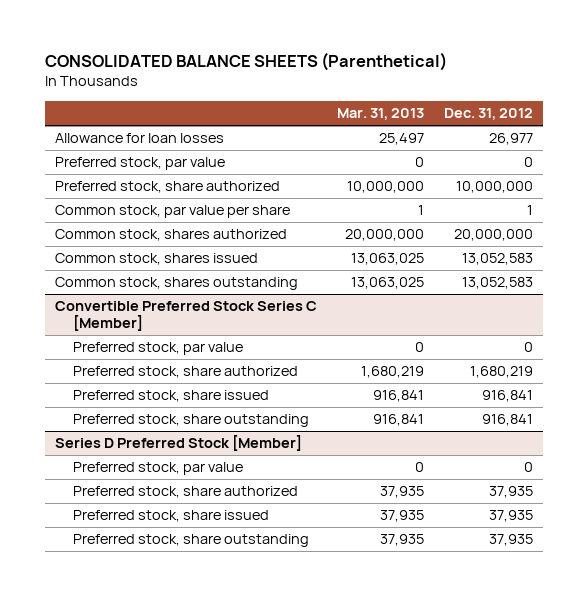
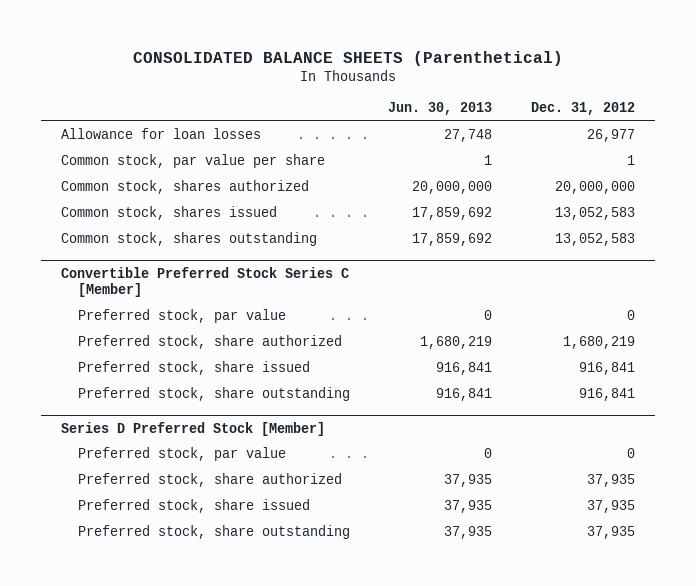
[336,108,424,121] Mar. 31, 2013 -> none
none -> [388,102,493,116] Jun. 30, 2013
[54,157,225,171] Preferred stock, par value -> none
[54,181,280,194] Preferred stock, share authorized -> none

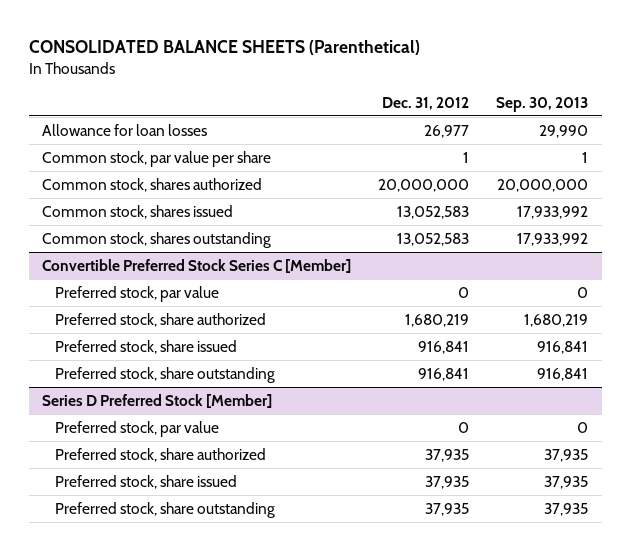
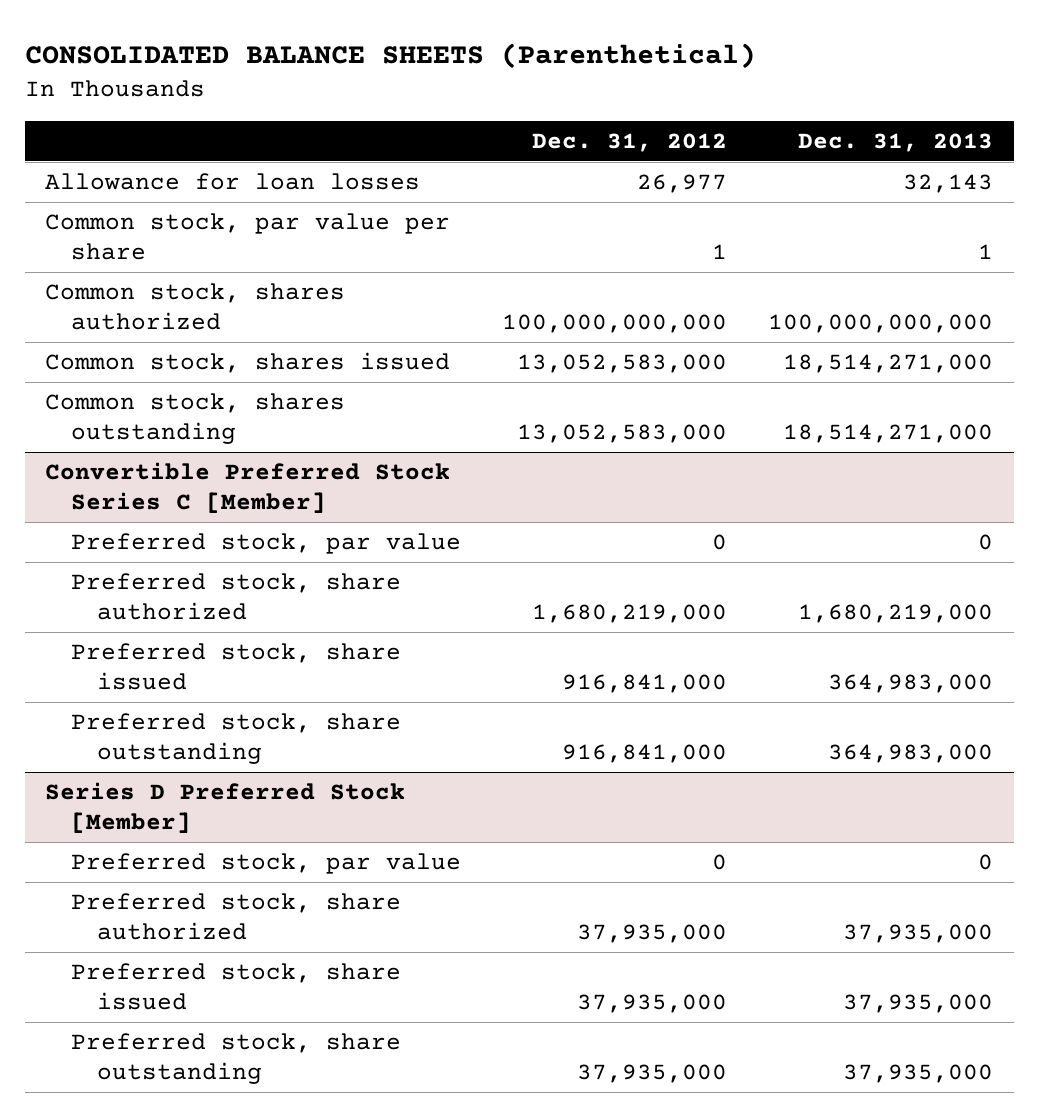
[496,96,589,112] Sep. 30, 2013 -> none
none -> [798,133,994,153] Dec. 31, 2013
[378,178,470,192] 20,000,000 -> [502,313,728,333] 100,000,000,000
[397,205,470,219] 13,052,583 -> [517,354,728,374] 13,052,583,000
[397,232,470,246] 13,052,583 -> [517,423,728,443] 13,052,583,000
[405,313,470,327] 1,680,219 -> [532,603,728,623] 1,680,219,000
[418,340,470,354] 916,841 -> [562,673,728,693] 916,841,000
[418,367,470,381] 916,841 -> [562,743,728,763] 916,841,000
[425,448,470,462] 37,935 -> [577,923,728,943] 37,935,000
[425,475,470,489] 37,935 -> [577,993,728,1013] 37,935,000
[425,502,470,516] 37,935 -> [577,1063,728,1083] 37,935,000

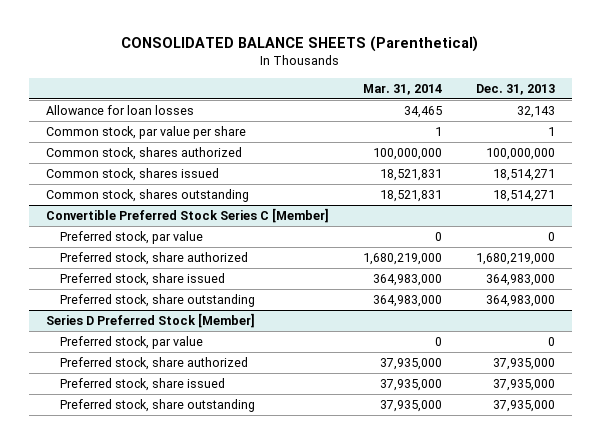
[532,133,728,153] Dec. 31, 2012 -> none
none -> [362,83,442,95] Mar. 31, 2014
[768,313,994,333] 100,000,000,000 -> [485,147,555,160] 100,000,000
[783,354,994,374] 18,514,271,000 -> [492,168,555,181] 18,514,271
[783,423,994,443] 18,514,271,000 -> [492,189,555,202] 18,514,271

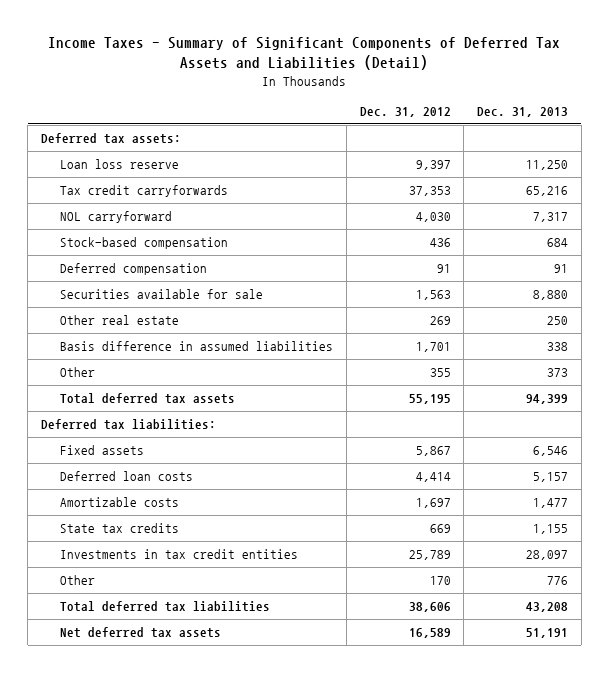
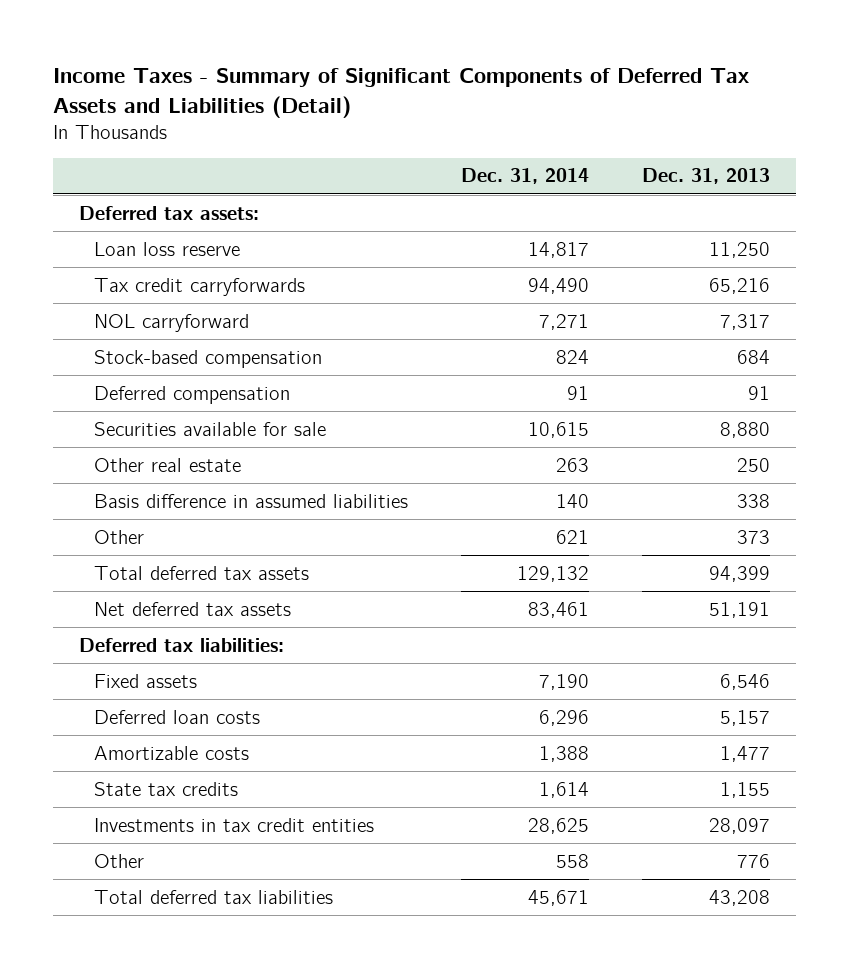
[359,106,451,117] Dec. 31, 2012 -> none
none -> [460,168,589,185] Dec. 31, 2014
[60,627,222,639] Net deferred tax assets -> [93,601,291,616] Net deferred tax assets

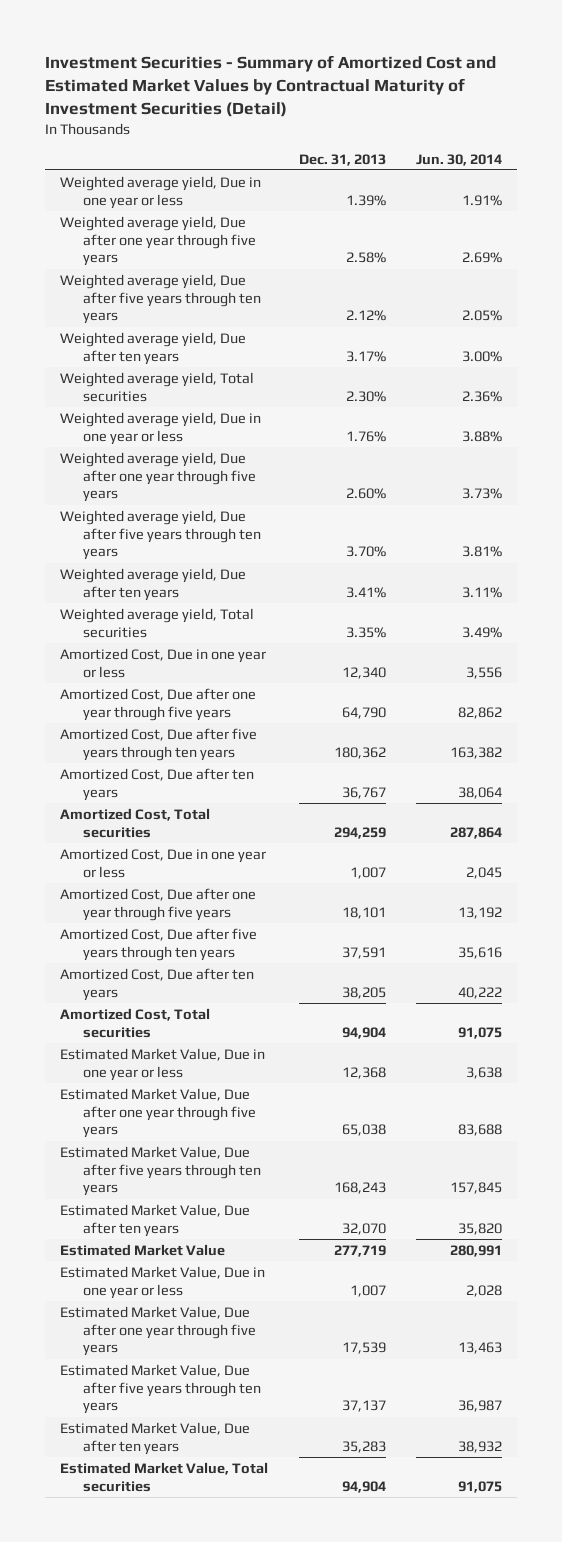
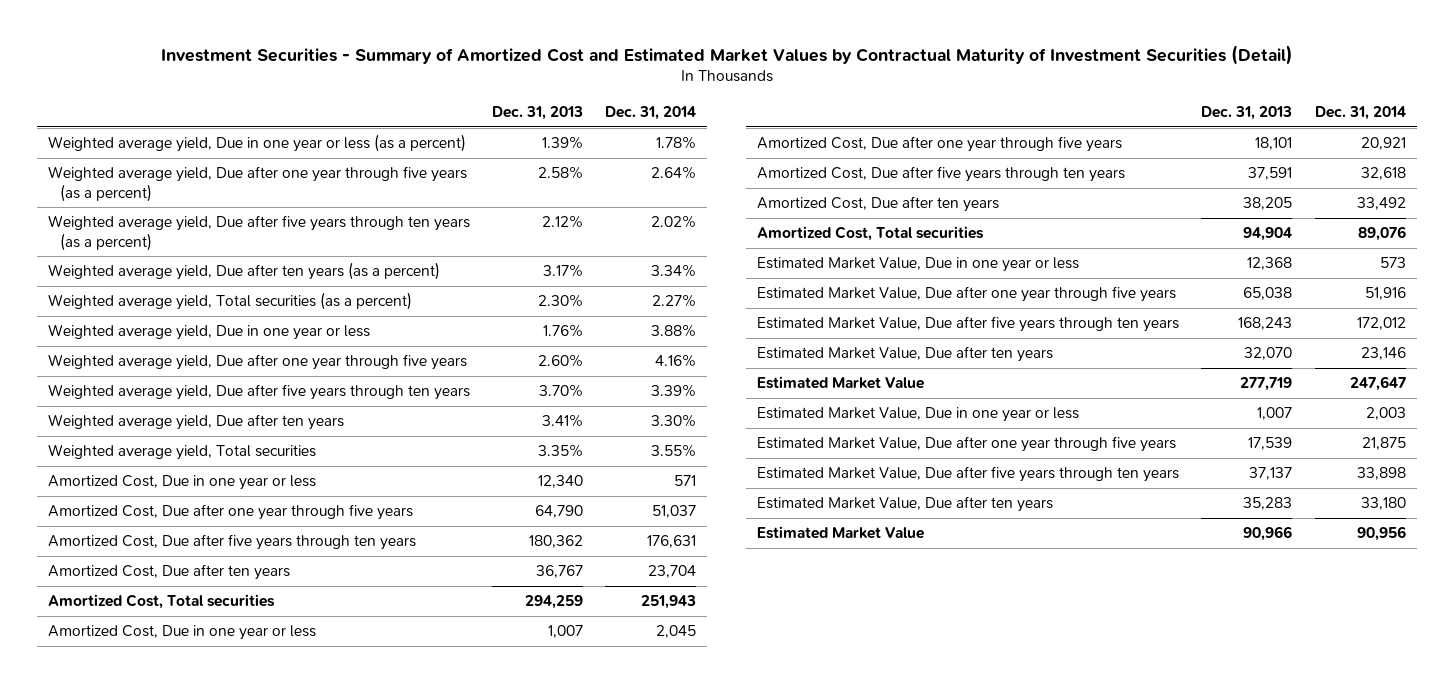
[416,153,503,166] Jun. 30, 2014 -> none
none -> [605,105,697,120] Dec. 31, 2014
[60,175,262,209] Weighted average yield, Due in one year or less -> [47,134,466,153] Weighted average yield, Due in one year or less (as a percent)
[60,215,256,267] Weighted average yield, Due after one year through five years -> [47,166,467,202] Weighted average yield, Due after one year through five years (as a percent)
[60,273,261,325] Weighted average yield, Due after five years through ten years -> [47,215,470,251] Weighted average yield, Due after five years through ten years (as a percent)
[60,331,247,365] Weighted average yield, Due after ten years -> [47,262,440,281] Weighted average yield, Due after ten years (as a percent)
[60,371,255,402] Weighted average yield, Total securities -> [47,292,412,311] Weighted average yield, Total securities (as a percent)
[60,1461,269,1492] Estimated Market Value, Total securities -> [757,526,925,540] Estimated Market Value
[341,1480,386,1493] 94,904 -> [1243,526,1293,542] 90,966

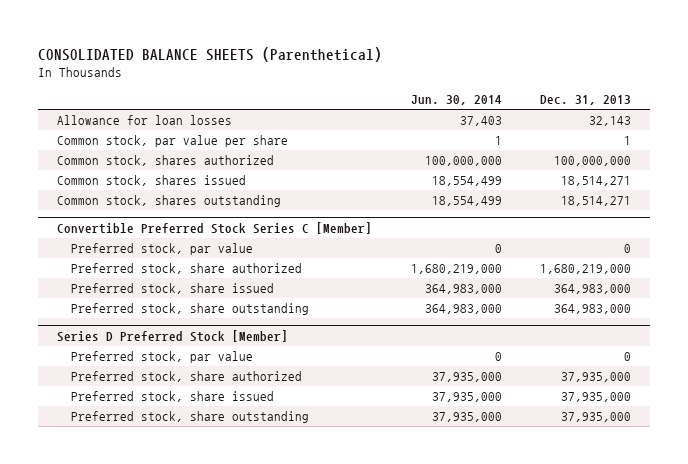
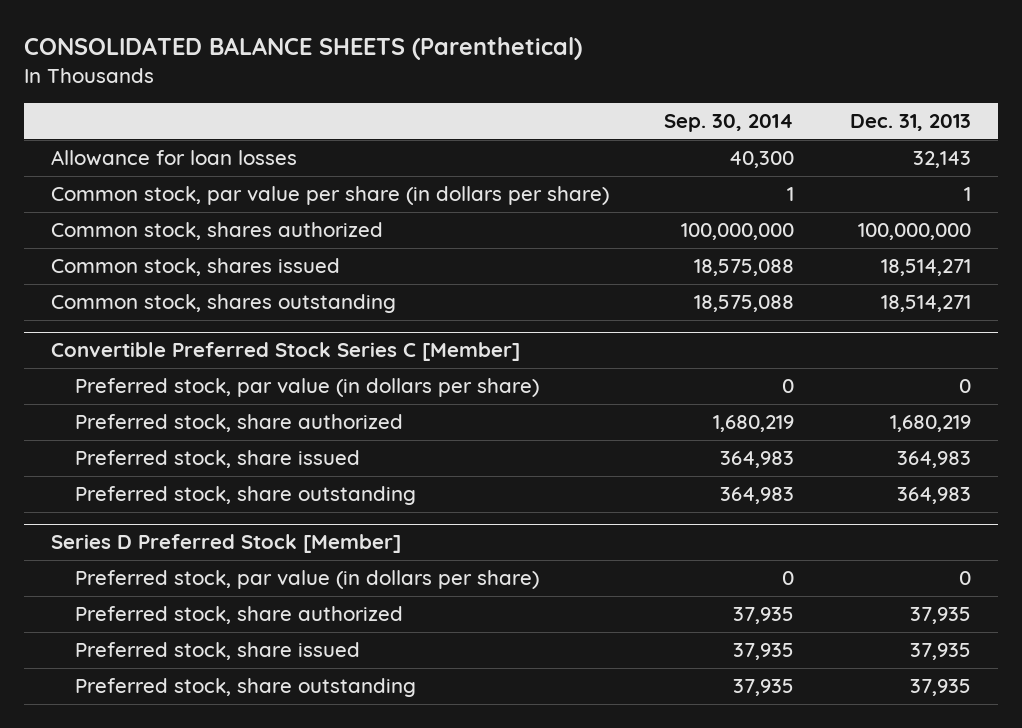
[410,95,502,106] Jun. 30, 2014 -> none
none -> [664,114,795,133] Sep. 30, 2014
[57,135,289,148] Common stock, par value per share -> [51,186,610,206] Common stock, par value per share (in dollars per share)
[71,243,254,256] Preferred stock, par value -> [75,378,540,398] Preferred stock, par value (in dollars per share)
[539,264,631,275] 1,680,219,000 -> [889,415,971,433] 1,680,219
[553,284,631,295] 364,983,000 -> [896,451,971,469] 364,983
[553,304,631,315] 364,983,000 -> [896,487,971,505] 364,983
[71,351,254,364] Preferred stock, par value -> [75,570,540,590] Preferred stock, par value (in dollars per share)
[560,372,631,383] 37,935,000 -> [909,607,971,625] 37,935
[560,392,631,403] 37,935,000 -> [909,643,971,661] 37,935
[560,412,631,423] 37,935,000 -> [909,679,971,697] 37,935

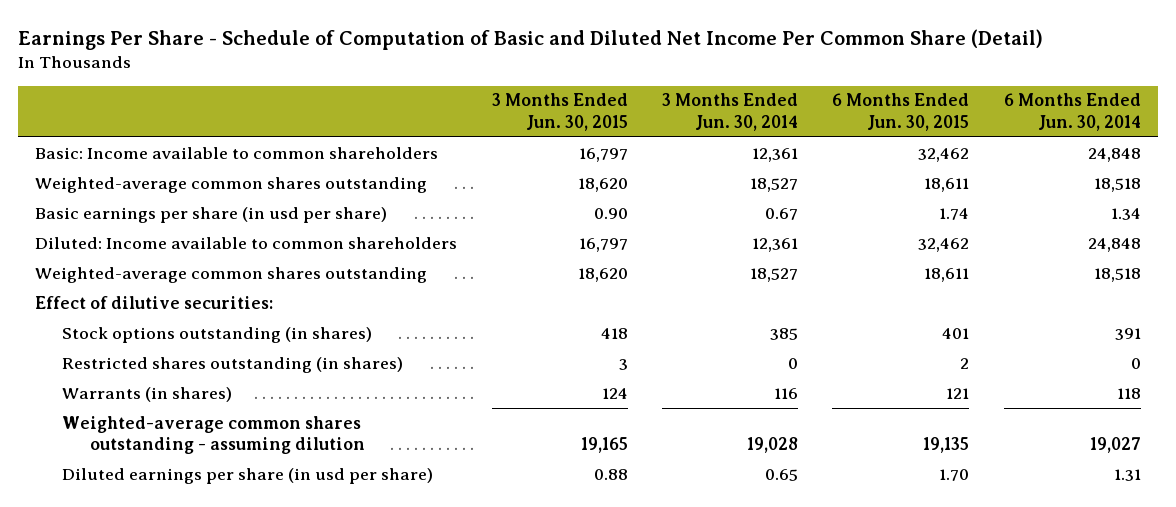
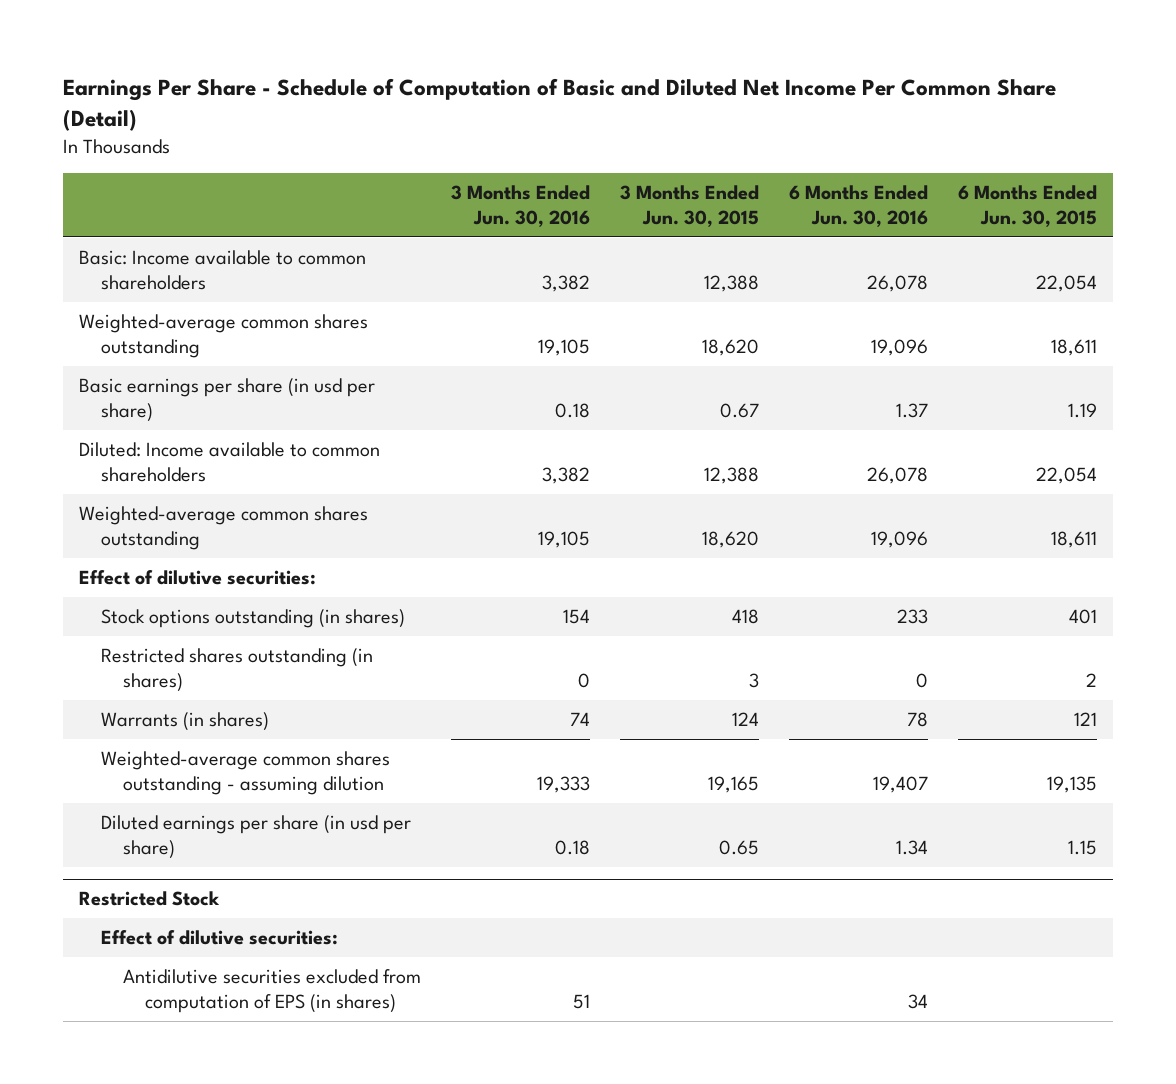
[661,93,798,131] 3 Months Ended Jun. 30, 2014 -> none
[1003,93,1141,131] 6 Months Ended Jun. 30, 2014 -> none
none -> [450,185,590,228] 3 Months Ended Jun. 30, 2016
none -> [789,185,929,228] 6 Months Ended Jun. 30, 2016
[578,147,628,162] 16,797 -> [704,274,760,292] 12,388
[918,147,970,162] 32,462 -> [1036,274,1098,292] 22,054
[593,207,628,219] 0.90 -> [720,402,760,418] 0.67
[939,207,970,220] 1.74 -> [1068,402,1098,418] 1.19
[578,237,628,252] 16,797 -> [704,466,760,484] 12,388
[918,237,970,252] 32,462 -> [1036,466,1098,484] 22,054
[593,468,628,480] 0.88 -> [719,839,760,855] 0.65
[939,468,970,481] 1.70 -> [1068,839,1098,855] 1.15
none -> [78,891,220,907] Restricted Stock
none -> [100,929,338,945] Effect of dilutive securities:
none -> [122,968,421,1013] Antidilutive securities excluded from computation of EPS (in shares)

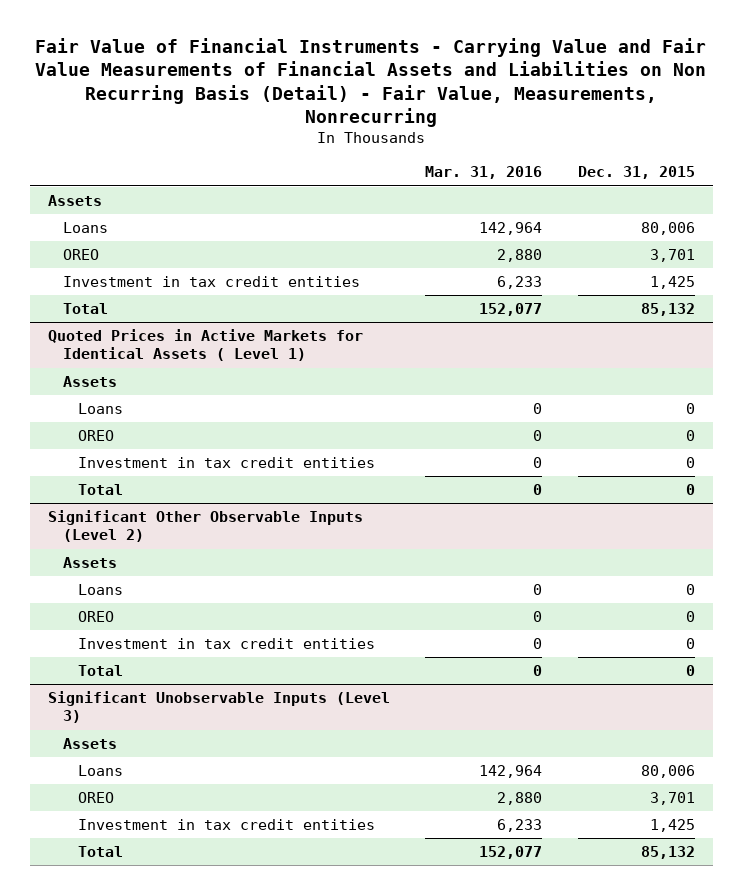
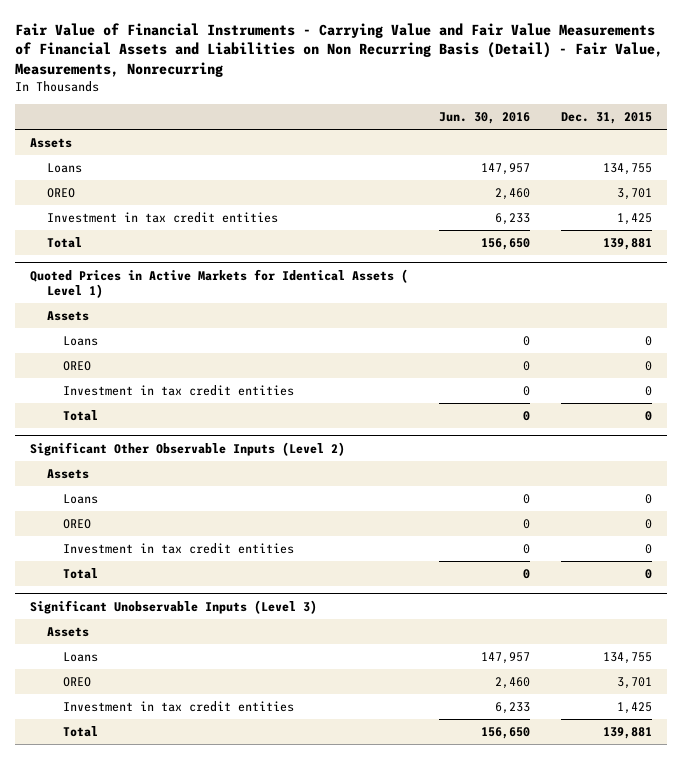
[425,166,543,180] Mar. 31, 2016 -> none
none -> [438,112,530,125] Jun. 30, 2016
[641,222,696,236] 80,006 -> [602,162,652,175] 134,755
[641,303,696,317] 85,132 -> [602,237,652,250] 139,881
[641,765,696,779] 80,006 -> [602,651,652,664] 134,755
[641,846,696,860] 85,132 -> [602,726,652,739] 139,881

